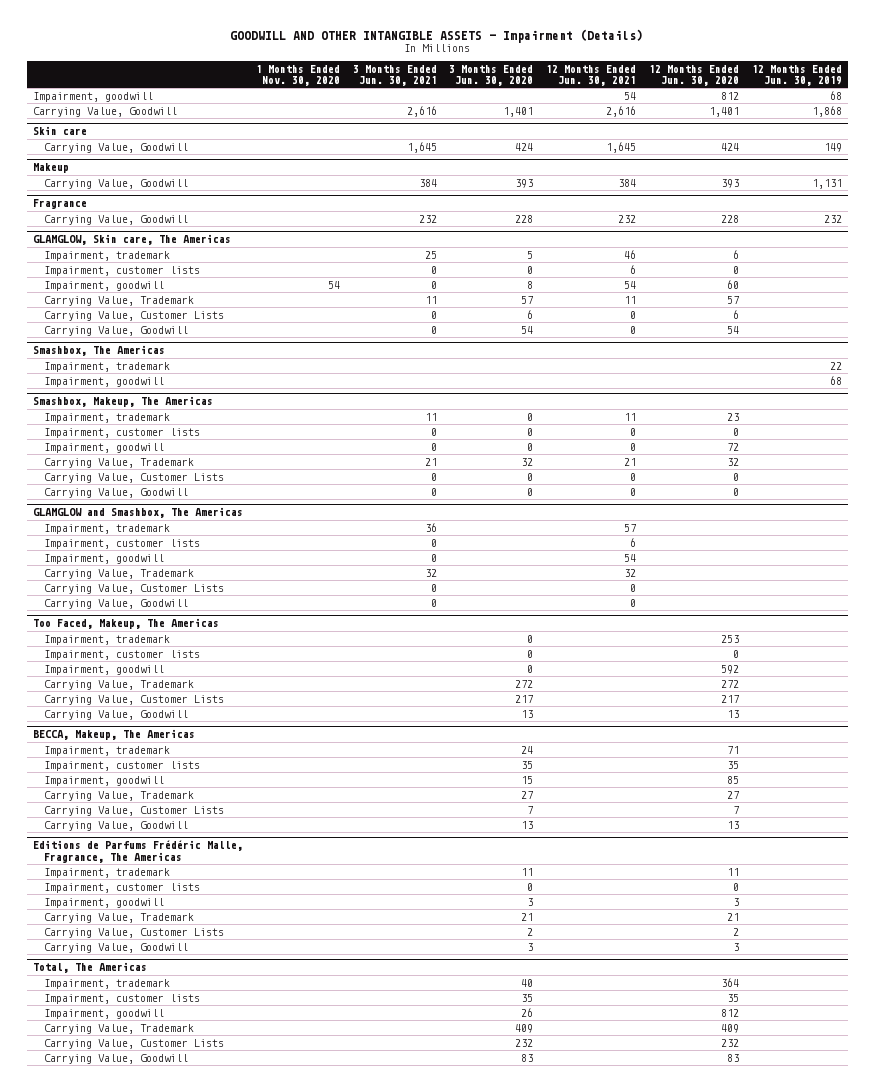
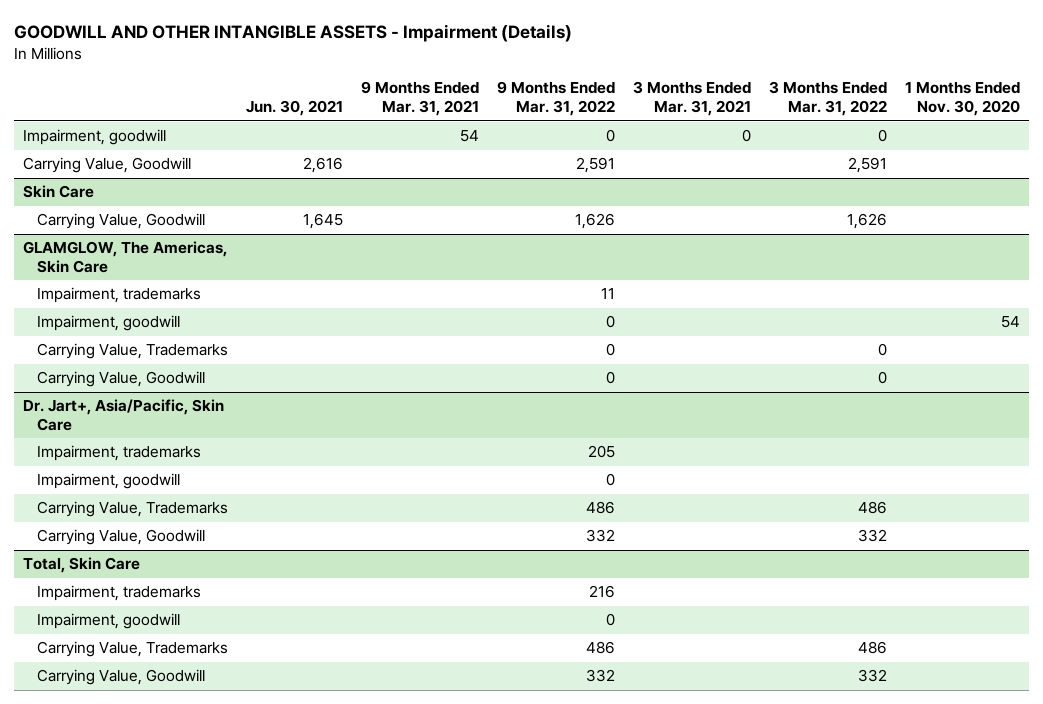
[352,64,437,87] 3 Months Ended Jun. 30, 2021 -> none
[449,64,534,87] 3 Months Ended Jun. 30, 2020 -> none
[546,64,637,87] 12 Months Ended Jun. 30, 2021 -> none
[648,64,739,87] 12 Months Ended Jun. 30, 2020 -> none
[751,64,842,87] 12 Months Ended Jun. 30, 2019 -> none
none -> [246,100,344,117] Jun. 30, 2021
none -> [361,81,480,117] 9 Months Ended Mar. 31, 2021
none -> [497,81,616,117] 9 Months Ended Mar. 31, 2022
none -> [633,81,752,117] 3 Months Ended Mar. 31, 2021
none -> [768,81,887,117] 3 Months Ended Mar. 31, 2022
[33,126,88,136] Skin care -> [23,185,95,199] Skin Care
[33,163,70,174] Makeup -> none
[44,178,189,189] Carrying Value, Goodwill -> none
[33,199,88,210] Fragrance -> none
[44,214,189,225] Carrying Value, Goodwill -> none
[44,265,201,276] Impairment, customer lists -> none
[33,234,232,246] GLAMGLOW, Skin care, The Americas -> [23,241,228,273] GLAMGLOW, The Americas, Skin Care
[44,250,171,261] Impairment, trademark -> [37,287,202,304] Impairment, trademarks
[44,310,225,321] Carrying Value, Customer Lists -> none
[44,295,195,306] Carrying Value, Trademark -> [37,343,229,360] Carrying Value, Trademarks
[33,345,166,357] Smashbox, The Americas -> none
[44,361,171,372] Impairment, trademark -> none
[44,376,165,387] Impairment, goodwill -> none
[33,396,214,408] Smashbox, Makeup, The Americas -> none
[44,412,171,423] Impairment, trademark -> none
[44,427,201,438] Impairment, customer lists -> none
[44,442,165,453] Impairment, goodwill -> none
[44,457,195,468] Carrying Value, Trademark -> none
[44,472,225,483] Carrying Value, Customer Lists -> none
[44,487,189,498] Carrying Value, Goodwill -> none
[33,507,244,519] GLAMGLOW and Smashbox, The Americas -> none
[44,523,171,534] Impairment, trademark -> none
[44,538,201,549] Impairment, customer lists -> none
[44,553,165,564] Impairment, goodwill -> none
[44,568,195,579] Carrying Value, Trademark -> none
[44,583,225,594] Carrying Value, Customer Lists -> none
[44,598,189,609] Carrying Value, Goodwill -> none
[33,618,220,630] Too Faced, Makeup, The Americas -> none
[44,634,171,645] Impairment, trademark -> none
[44,649,201,660] Impairment, customer lists -> none
[44,664,165,675] Impairment, goodwill -> none
[44,679,195,690] Carrying Value, Trademark -> none
[44,694,225,705] Carrying Value, Customer Lists -> none
[44,709,189,720] Carrying Value, Goodwill -> none
[33,729,196,741] BECCA, Makeup, The Americas -> none
[44,745,171,756] Impairment, trademark -> none
[44,760,201,771] Impairment, customer lists -> none
[44,775,165,786] Impairment, goodwill -> none
[44,790,195,801] Carrying Value, Trademark -> none
[44,805,225,816] Carrying Value, Customer Lists -> none
[44,820,189,831] Carrying Value, Goodwill -> none
[33,840,244,863] Editions de Parfums Frédéric Malle, Fragrance, The Americas -> none
[44,867,171,878] Impairment, trademark -> none
[44,882,201,893] Impairment, customer lists -> none
[44,897,165,908] Impairment, goodwill -> none
[44,912,195,923] Carrying Value, Trademark -> none
[44,927,225,938] Carrying Value, Customer Lists -> none
[44,942,189,953] Carrying Value, Goodwill -> none
[33,962,148,974] Total, The Americas -> none
[44,978,171,989] Impairment, trademark -> none
[44,993,201,1004] Impairment, customer lists -> none
[44,1008,165,1019] Impairment, goodwill -> none
[44,1023,195,1034] Carrying Value, Trademark -> none
[44,1038,225,1049] Carrying Value, Customer Lists -> none
[44,1053,189,1064] Carrying Value, Goodwill -> none
none -> [23,399,225,431] Dr. Jart+, Asia/Pacific, Skin Care
none -> [37,445,202,462] Impairment, trademarks
none -> [37,473,181,490] Impairment, goodwill
none -> [37,501,229,518] Carrying Value, Trademarks
none -> [37,529,206,546] Carrying Value, Goodwill
none -> [23,557,141,574] Total, Skin Care
none -> [37,585,202,602] Impairment, trademarks
none -> [37,613,181,630] Impairment, goodwill
none -> [37,641,229,658] Carrying Value, Trademarks
none -> [37,669,206,686] Carrying Value, Goodwill

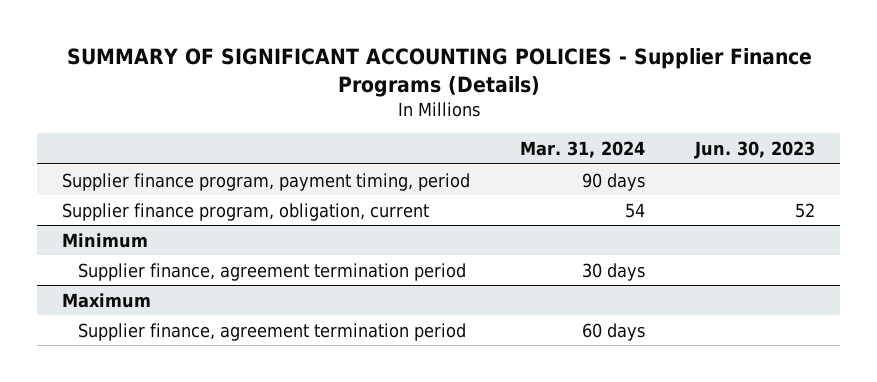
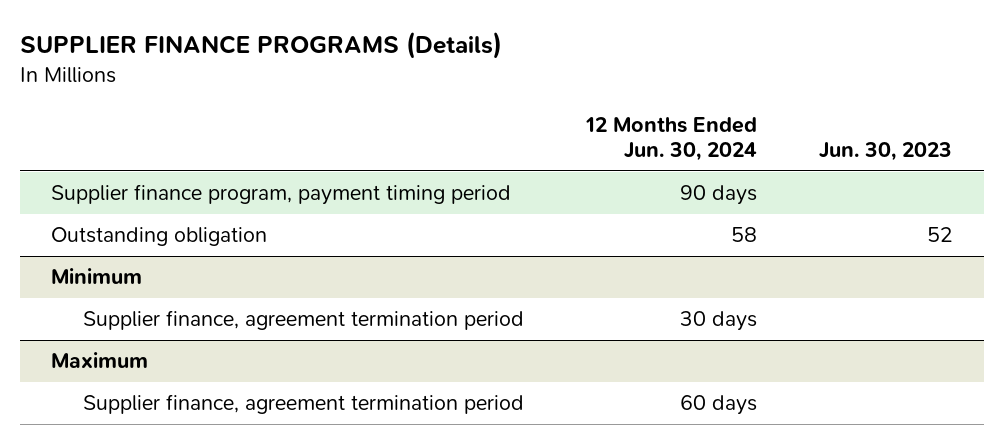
[66,48,812,97] SUMMARY OF SIGNIFICANT ACCOUNTING POLICIES - Supplier Finance Programs (Details) -> [20,31,503,60] SUPPLIER FINANCE PROGRAMS (Details)
[520,140,646,158] Mar. 31, 2024 -> none
none -> [585,117,758,162] 12 Months Ended Jun. 30, 2024
[62,172,471,191] Supplier finance program, payment timing, period -> [51,184,512,206] Supplier finance program, payment timing period
[62,202,430,221] Supplier finance program, obligation, current -> [51,227,268,247] Outstanding obligation

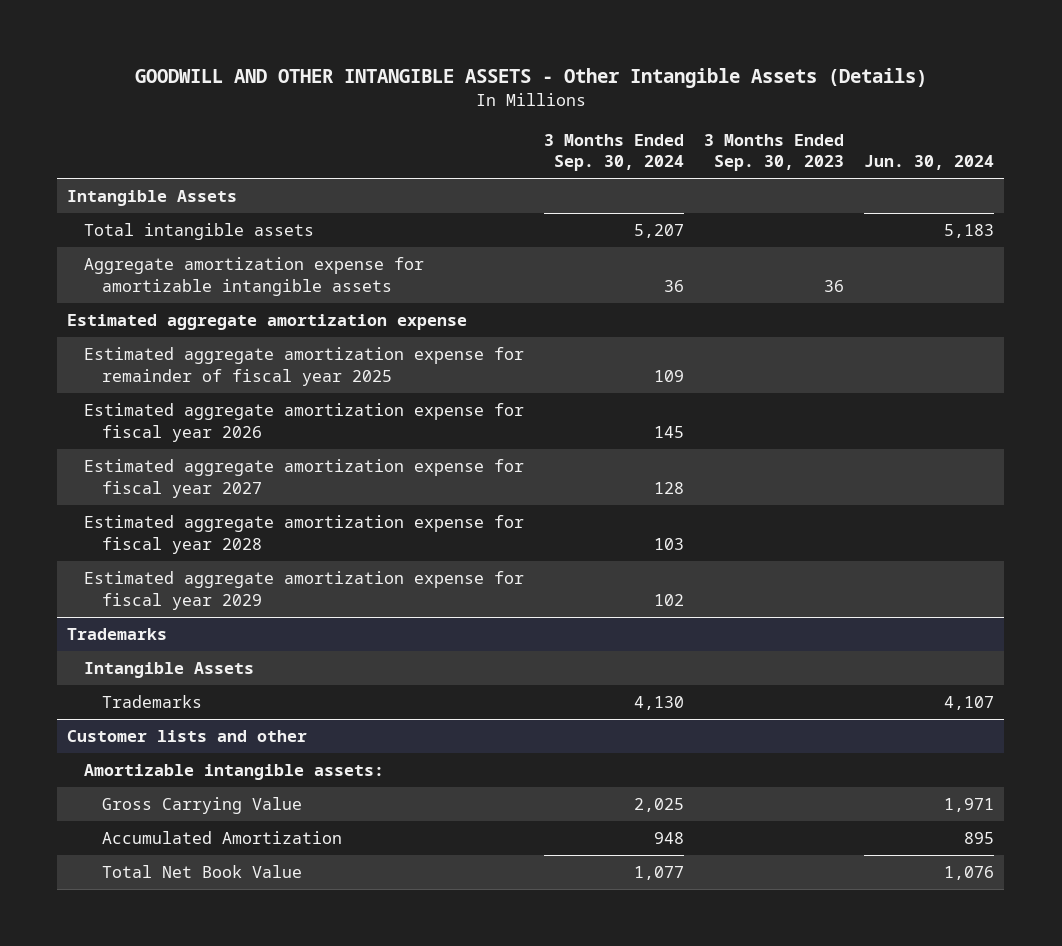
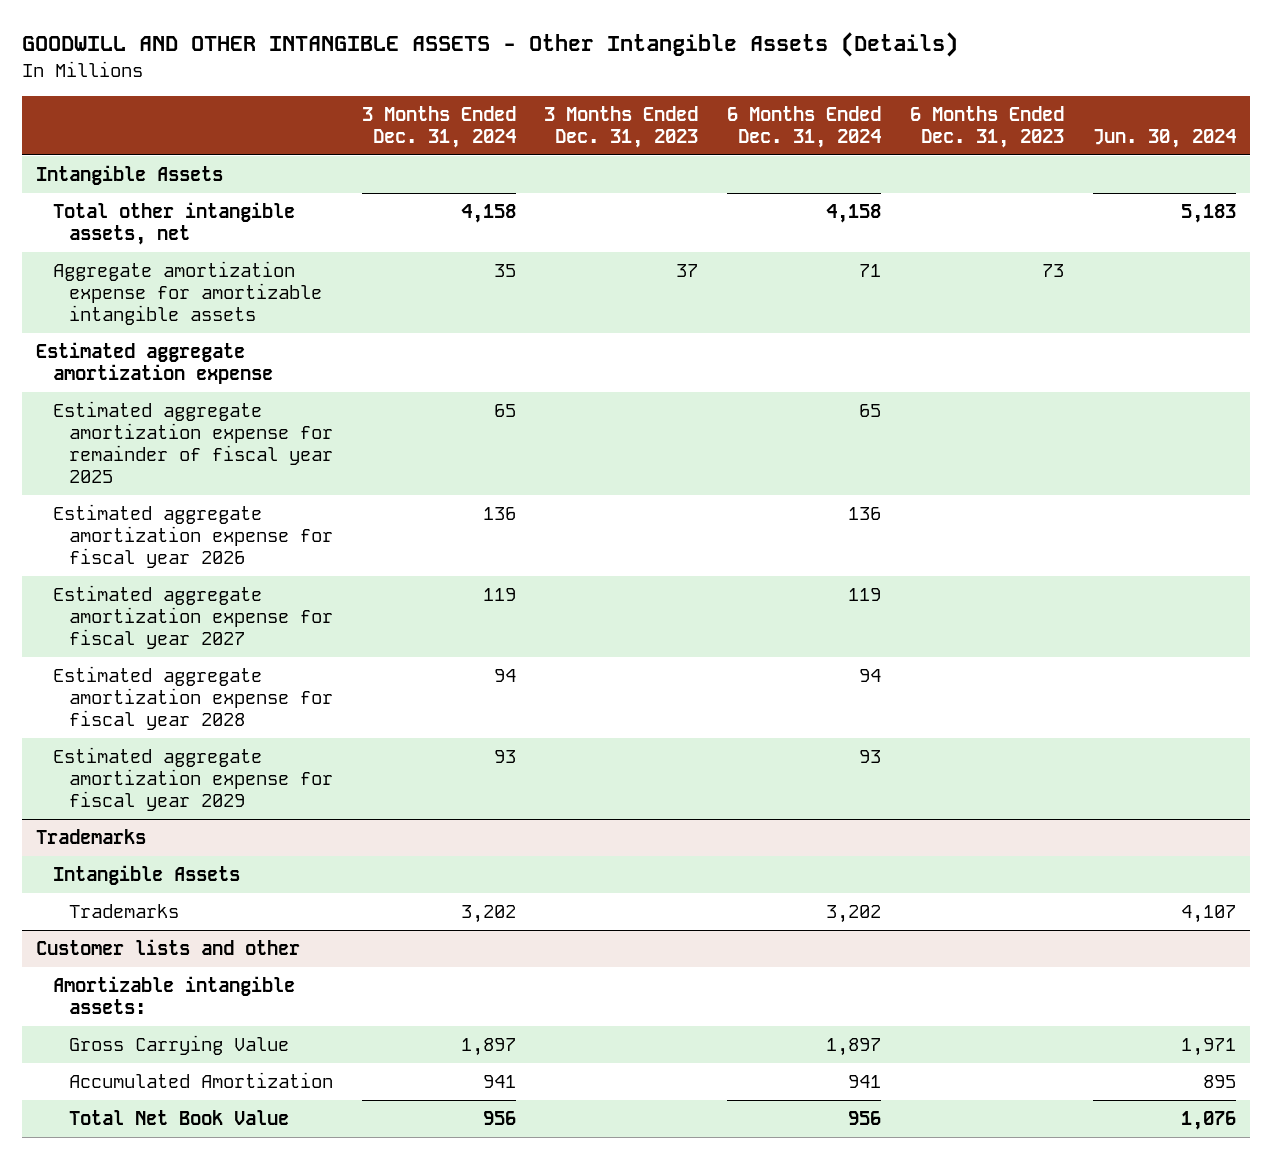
[544,133,685,172] 3 Months Ended Sep. 30, 2024 -> none
[704,133,845,172] 3 Months Ended Sep. 30, 2023 -> none
none -> [361,105,516,148] 3 Months Ended Dec. 31, 2024
none -> [544,105,699,148] 3 Months Ended Dec. 31, 2023
none -> [727,105,882,148] 6 Months Ended Dec. 31, 2024
none -> [909,105,1064,148] 6 Months Ended Dec. 31, 2023
[84,223,315,241] Total intangible assets -> [52,202,295,246] Total other intangible assets, net

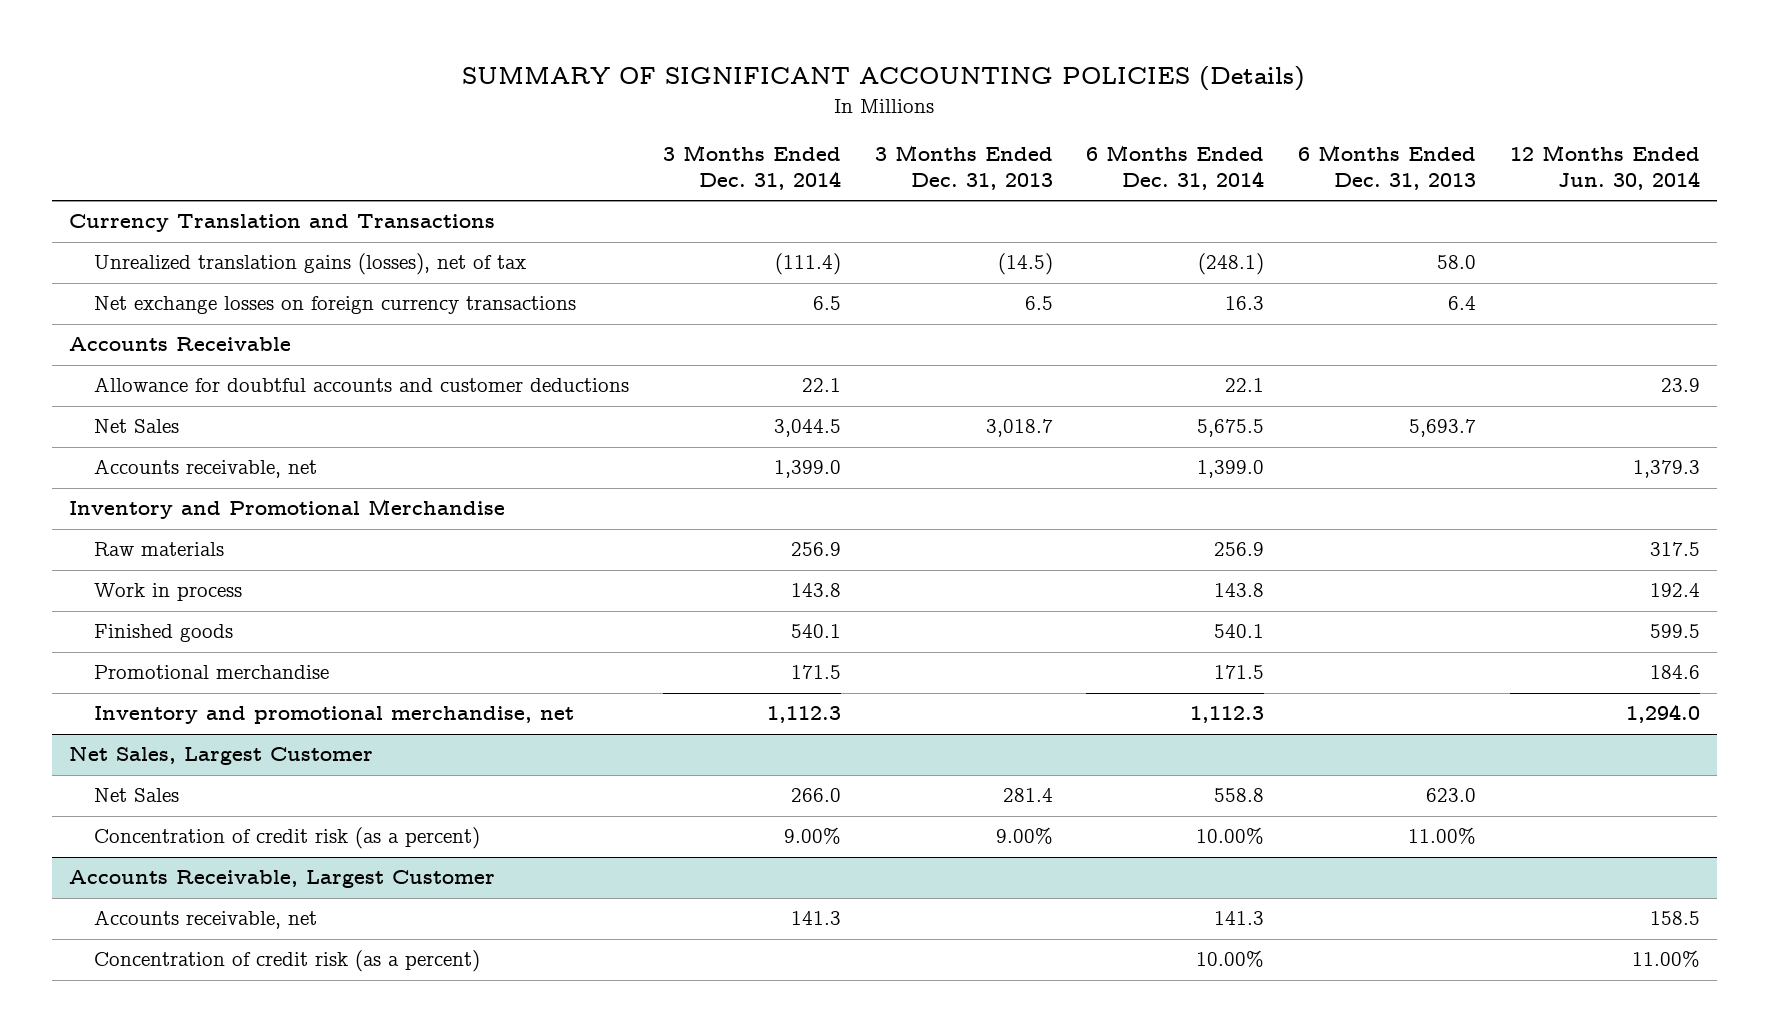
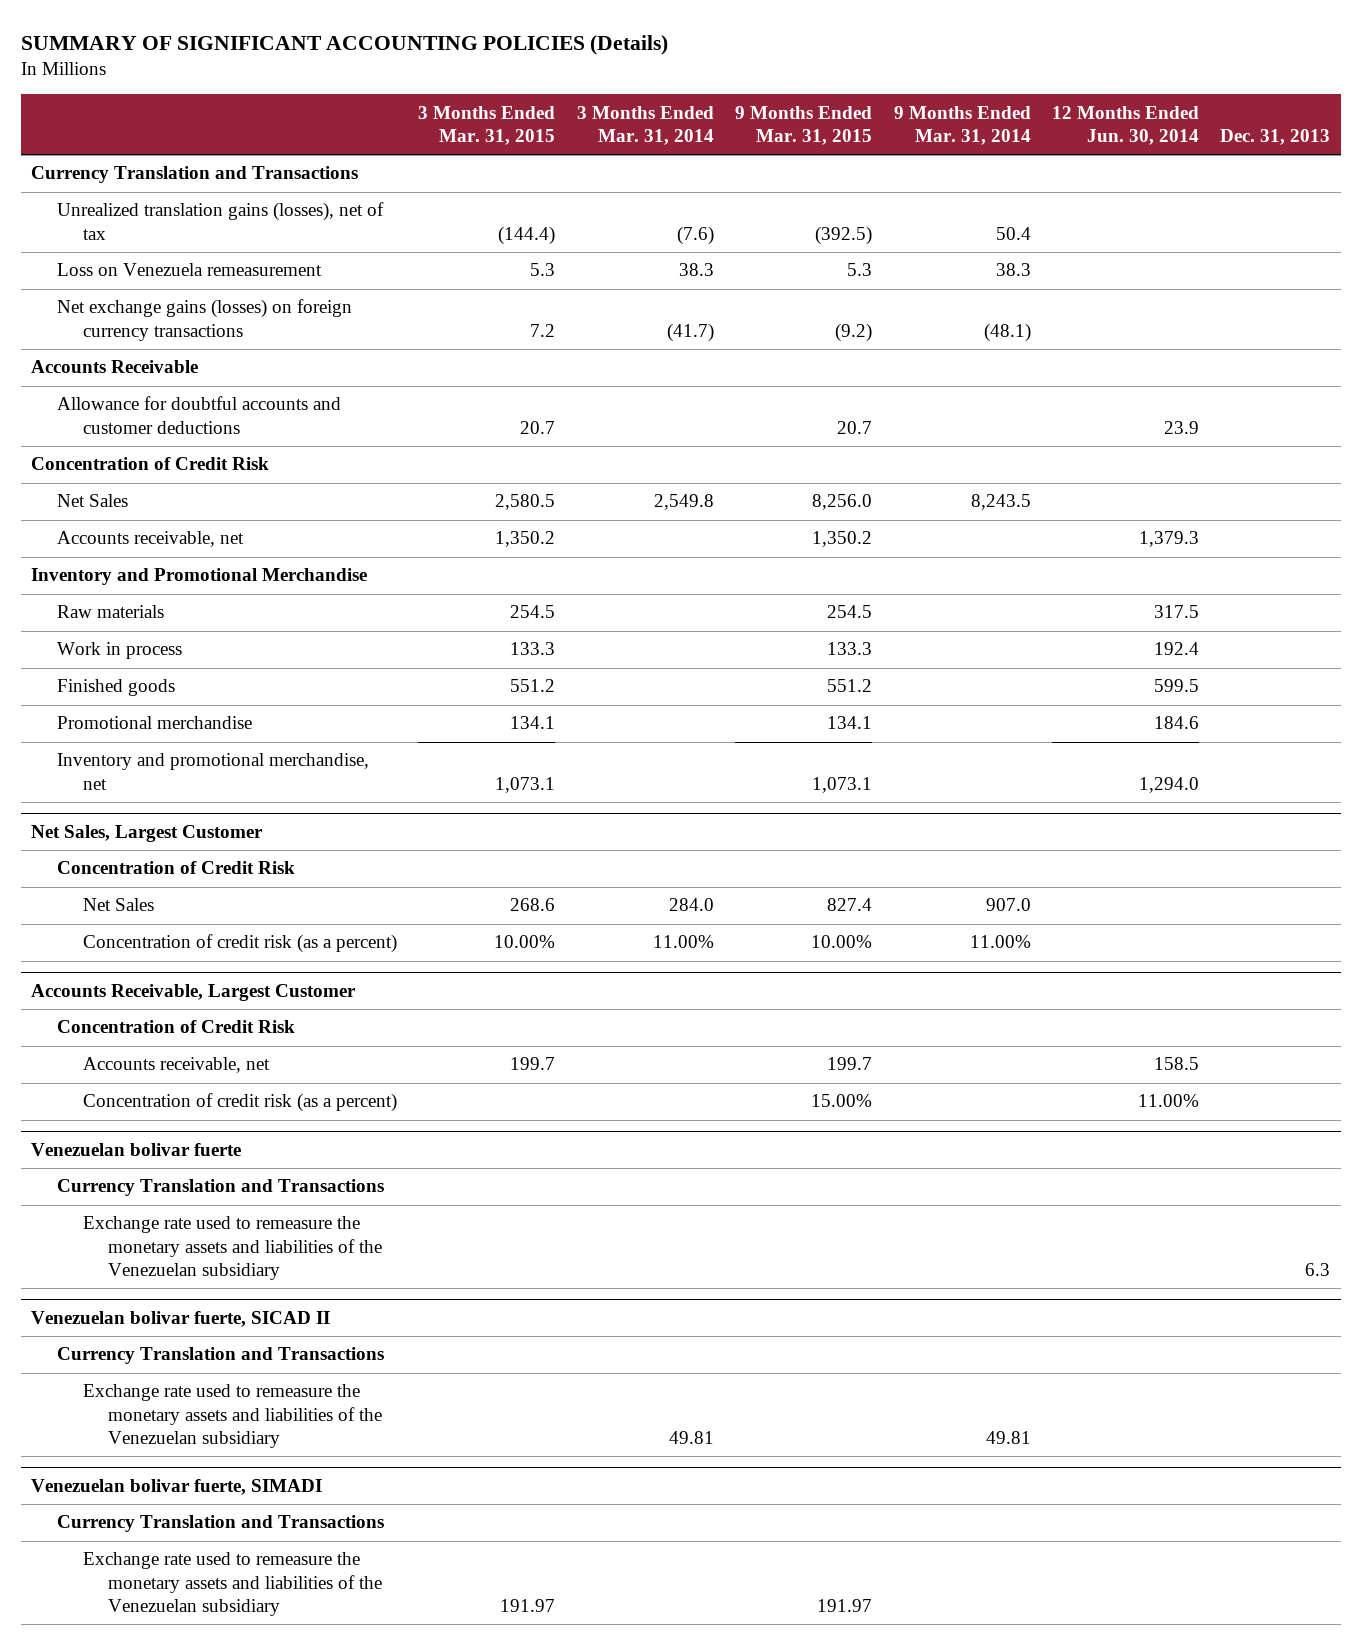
[663,144,842,191] 3 Months Ended Dec. 31, 2014 -> none
[874,144,1053,191] 3 Months Ended Dec. 31, 2013 -> none
[1086,144,1265,191] 6 Months Ended Dec. 31, 2014 -> none
[1298,144,1477,191] 6 Months Ended Dec. 31, 2013 -> none
none -> [418,105,556,146] 3 Months Ended Mar. 31, 2015
none -> [576,105,714,146] 3 Months Ended Mar. 31, 2014
none -> [735,105,873,146] 9 Months Ended Mar. 31, 2015
none -> [893,105,1031,146] 9 Months Ended Mar. 31, 2014
none -> [1220,129,1331,146] Dec. 31, 2013
none -> [57,263,323,277] Loss on Venezuela remeasurement
[94,296,577,315] Net exchange losses on foreign currency transactions -> [57,299,353,341] Net exchange gains (losses) on foreign currency transactions
none -> [31,457,270,471] Concentration of Credit Risk
none -> [57,861,296,875] Concentration of Credit Risk
none -> [57,1020,296,1034] Concentration of Credit Risk
none -> [31,1143,242,1157] Venezuelan bolivar fuerte
none -> [57,1179,385,1197] Currency Translation and Transactions
none -> [82,1216,383,1281] Exchange rate used to remeasure the monetary assets and liabilities of the Venezuelan subsidiary
none -> [31,1311,331,1328] Venezuelan bolivar fuerte, SICAD II
none -> [57,1347,385,1365] Currency Translation and Transactions
none -> [82,1384,383,1449] Exchange rate used to remeasure the monetary assets and liabilities of the Venezuelan subsidiary
none -> [31,1479,323,1496] Venezuelan bolivar fuerte, SIMADI
none -> [57,1515,385,1533] Currency Translation and Transactions
none -> [82,1552,383,1617] Exchange rate used to remeasure the monetary assets and liabilities of the Venezuelan subsidiary

